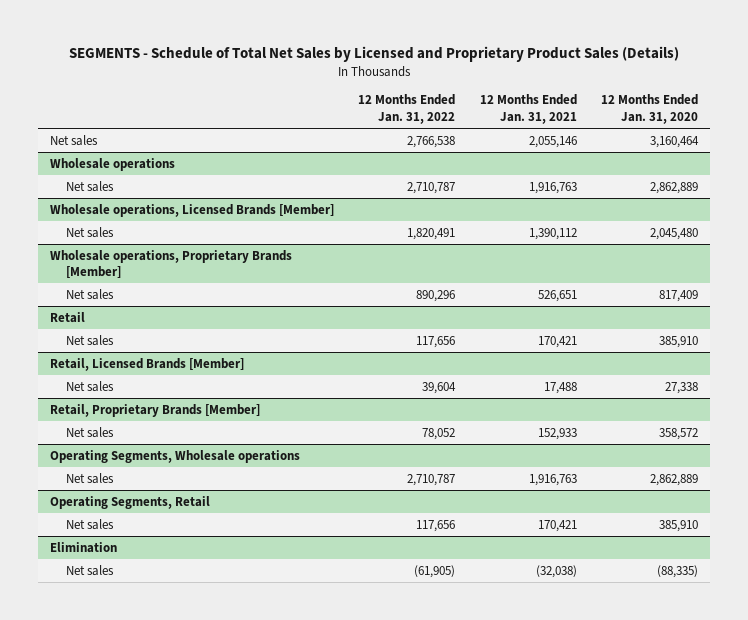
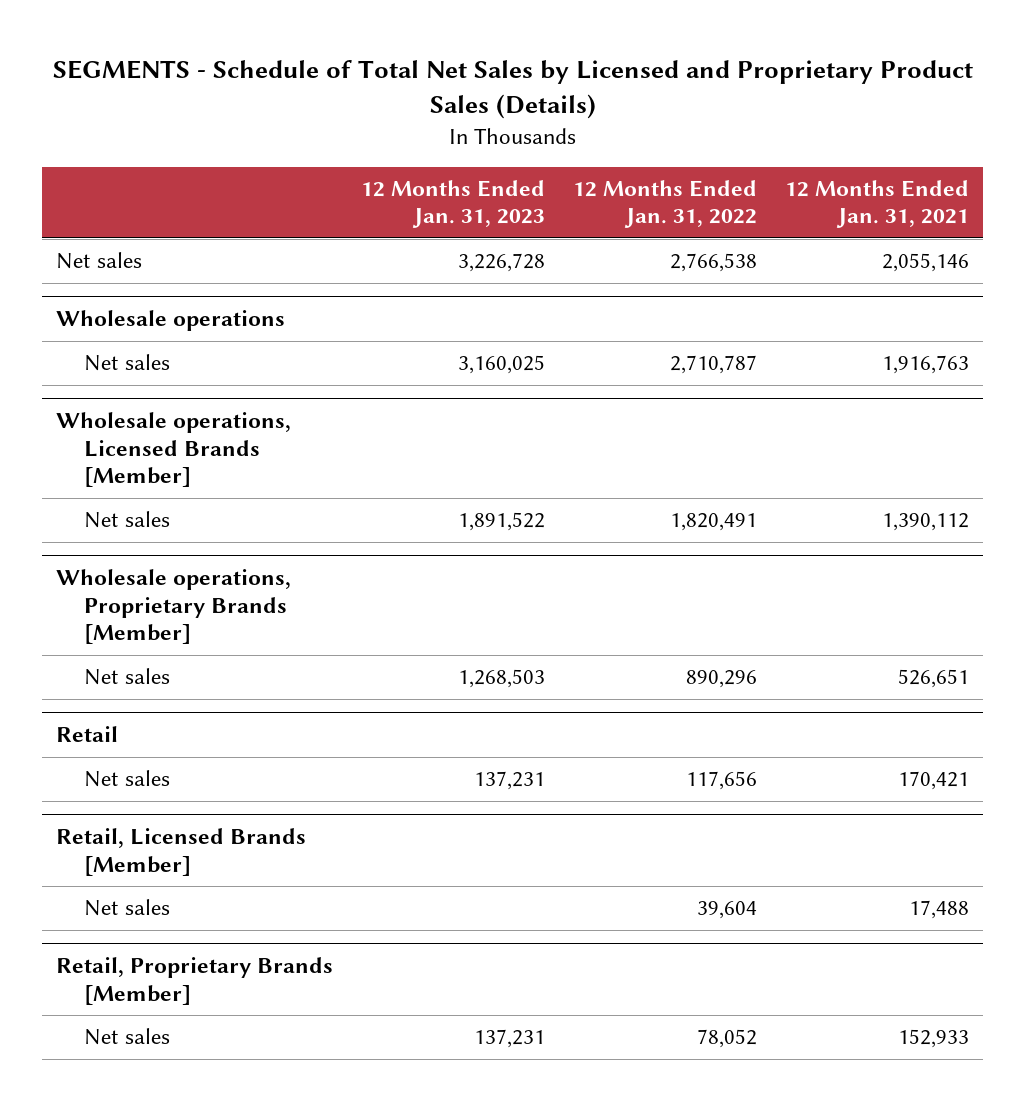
[600,94,698,125] 12 Months Ended Jan. 31, 2020 -> none
none -> [361,179,546,229] 12 Months Ended Jan. 31, 2023
[49,449,300,463] Operating Segments, Wholesale operations -> none
[66,472,115,484] Net sales -> none
[49,495,210,509] Operating Segments, Retail -> none
[66,518,115,530] Net sales -> none
[49,541,117,553] Elimination -> none
[66,564,115,576] Net sales -> none

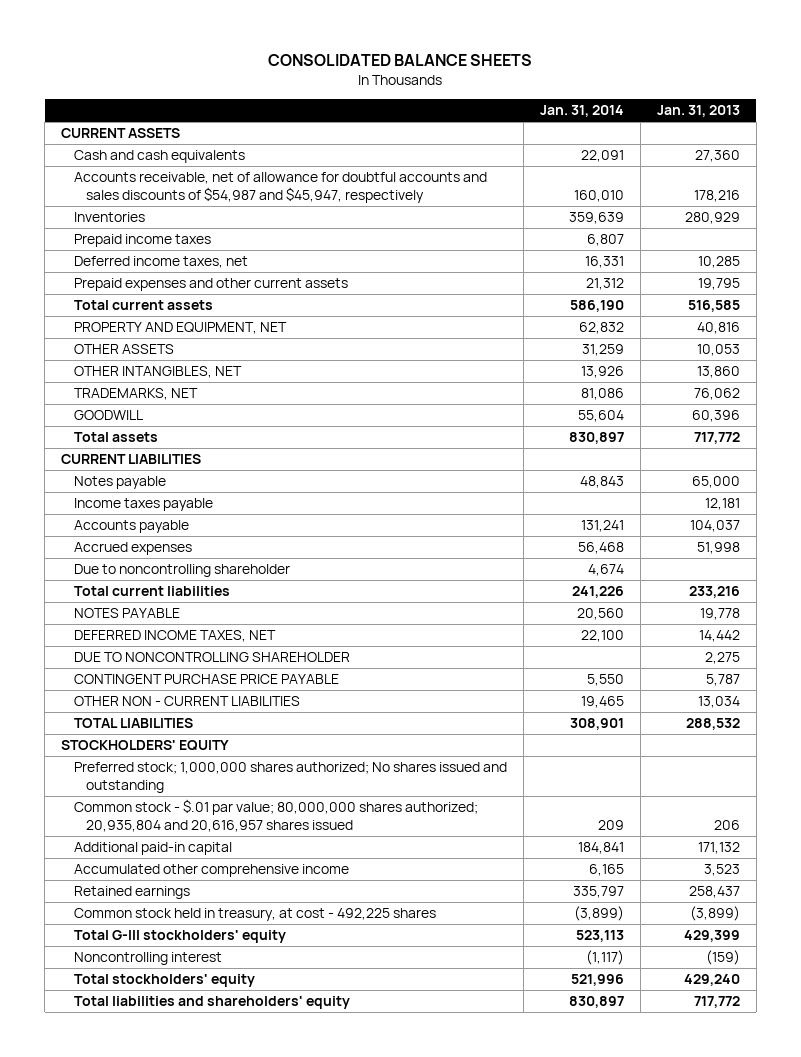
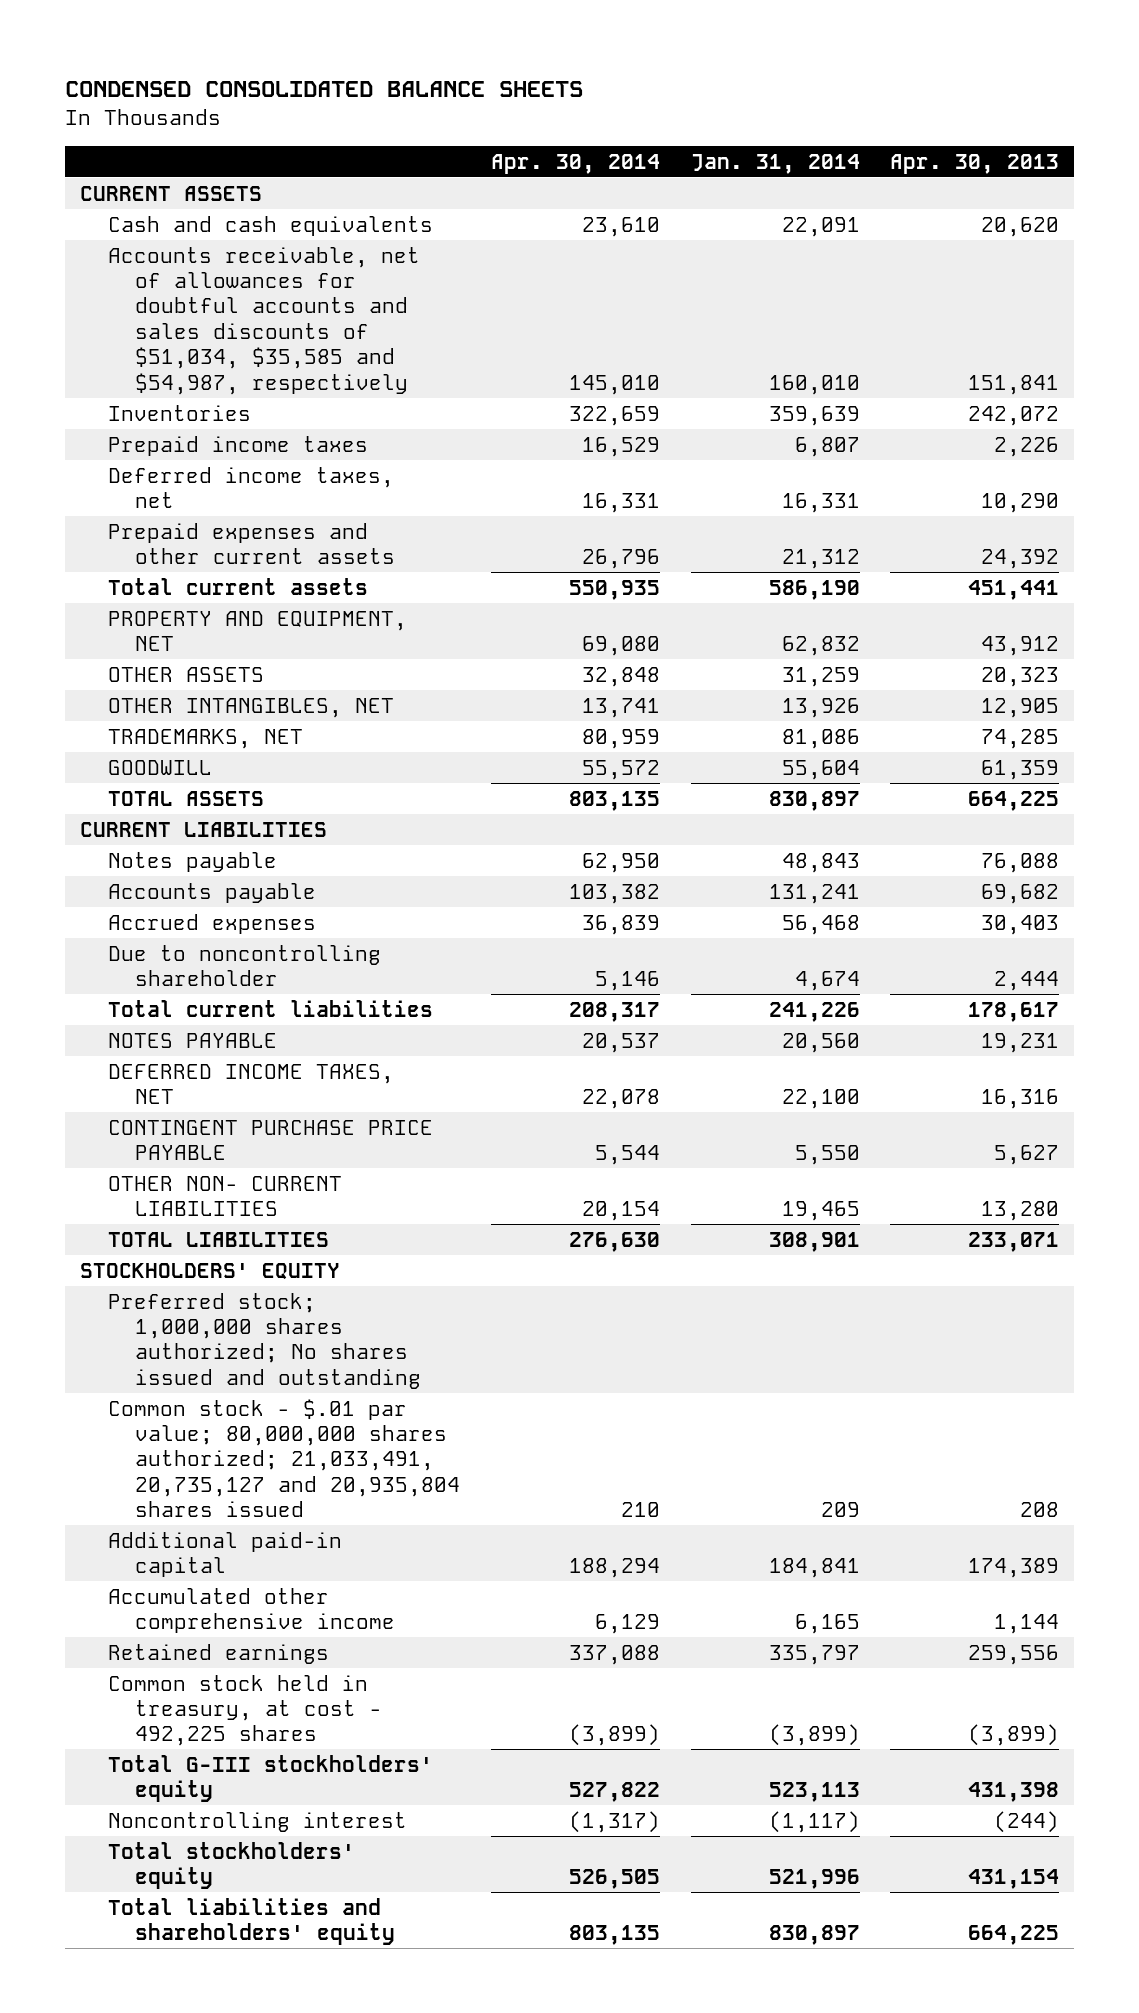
[268,54,533,67] CONSOLIDATED BALANCE SHEETS -> [64,81,583,98] CONDENSED CONSOLIDATED BALANCE SHEETS
[656,105,740,118] Jan. 31, 2013 -> none
none -> [490,153,660,174] Apr. 30, 2014
none -> [890,153,1060,174] Apr. 30, 2013
[73,172,487,204] Accounts receivable, net of allowance for doubtful accounts and sales discounts of $54,987 and $45,947, respectively -> [107,246,420,395] Accounts receivable, net of allowances for doubtful accounts and sales discounts of $51,034, $35,585 and $54,987, respectively
[73,432,158,443] Total assets -> [107,790,264,806] TOTAL ASSETS
[73,498,213,512] Income taxes payable -> none
[73,652,350,663] DUE TO NONCONTROLLING SHAREHOLDER -> none
[73,696,300,707] OTHER NON - CURRENT LIABILITIES -> [107,1175,342,1216] OTHER NON- CURRENT LIABILITIES
[73,799,478,833] Common stock - $.01 par value; 80,000,000 shares authorized; 20,935,804 and 20,616,957 shares issued -> [107,1398,461,1518] Common stock - $.01 par value; 80,000,000 shares authorized; 21,033,491, 20,735,127 and 20,935,804 shares issued

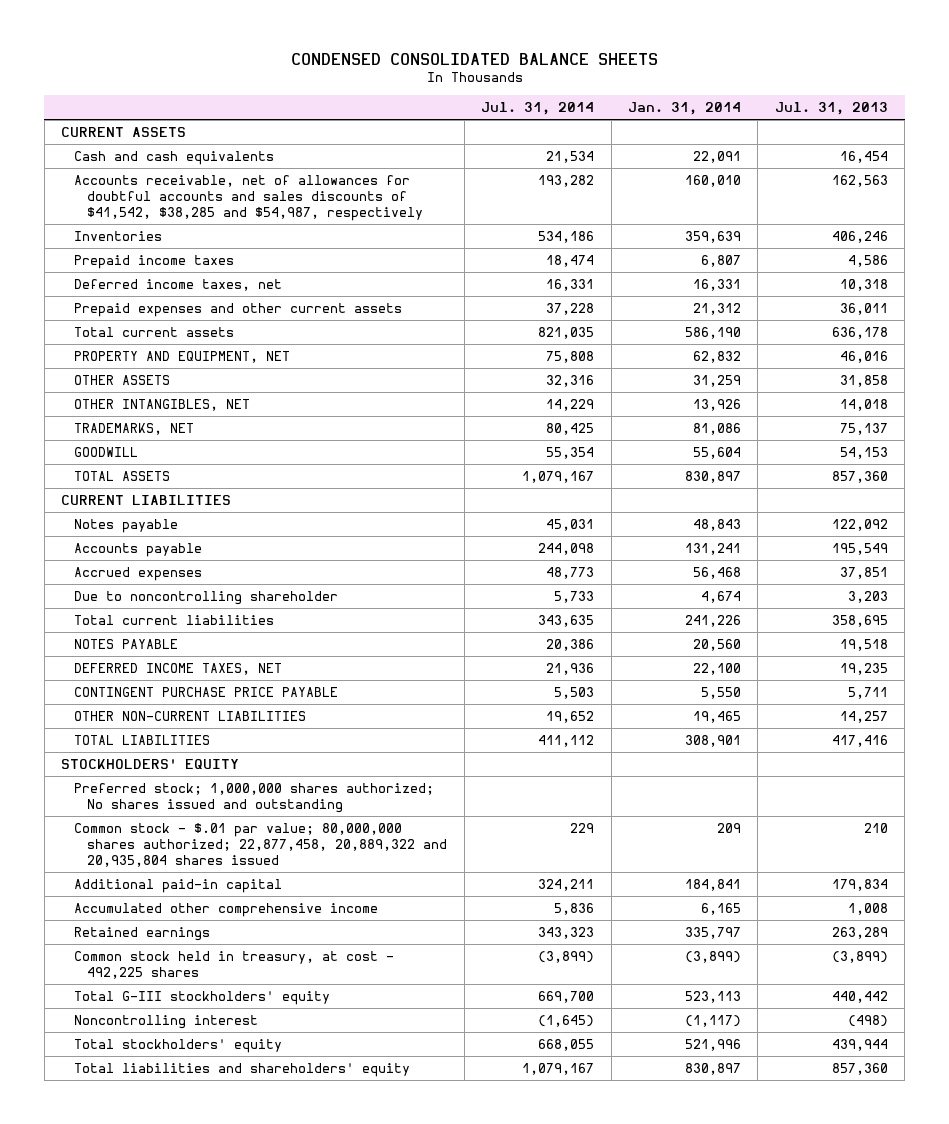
[490,153,660,174] Apr. 30, 2014 -> none
[890,153,1060,174] Apr. 30, 2013 -> none
none -> [481,101,595,115] Jul. 31, 2014
none -> [774,101,888,115] Jul. 31, 2013
[107,246,420,395] Accounts receivable, net of allowances for doubtful accounts and sales discounts of $51,034, $35,585 and $54,987, respectively -> [74,174,424,221] Accounts receivable, net of allowances for doubtful accounts and sales discounts of $41,542, $38,285 and $54,987, respectively
[107,1175,342,1216] OTHER NON- CURRENT LIABILITIES -> [74,710,307,721] OTHER NON-CURRENT LIABILITIES
[107,1398,461,1518] Common stock - $.01 par value; 80,000,000 shares authorized; 21,033,491, 20,735,127 and 20,935,804 shares issued -> [74,822,448,867] Common stock - $.01 par value; 80,000,000 shares authorized; 22,877,458, 20,889,322 and 20,935,804 shares issued

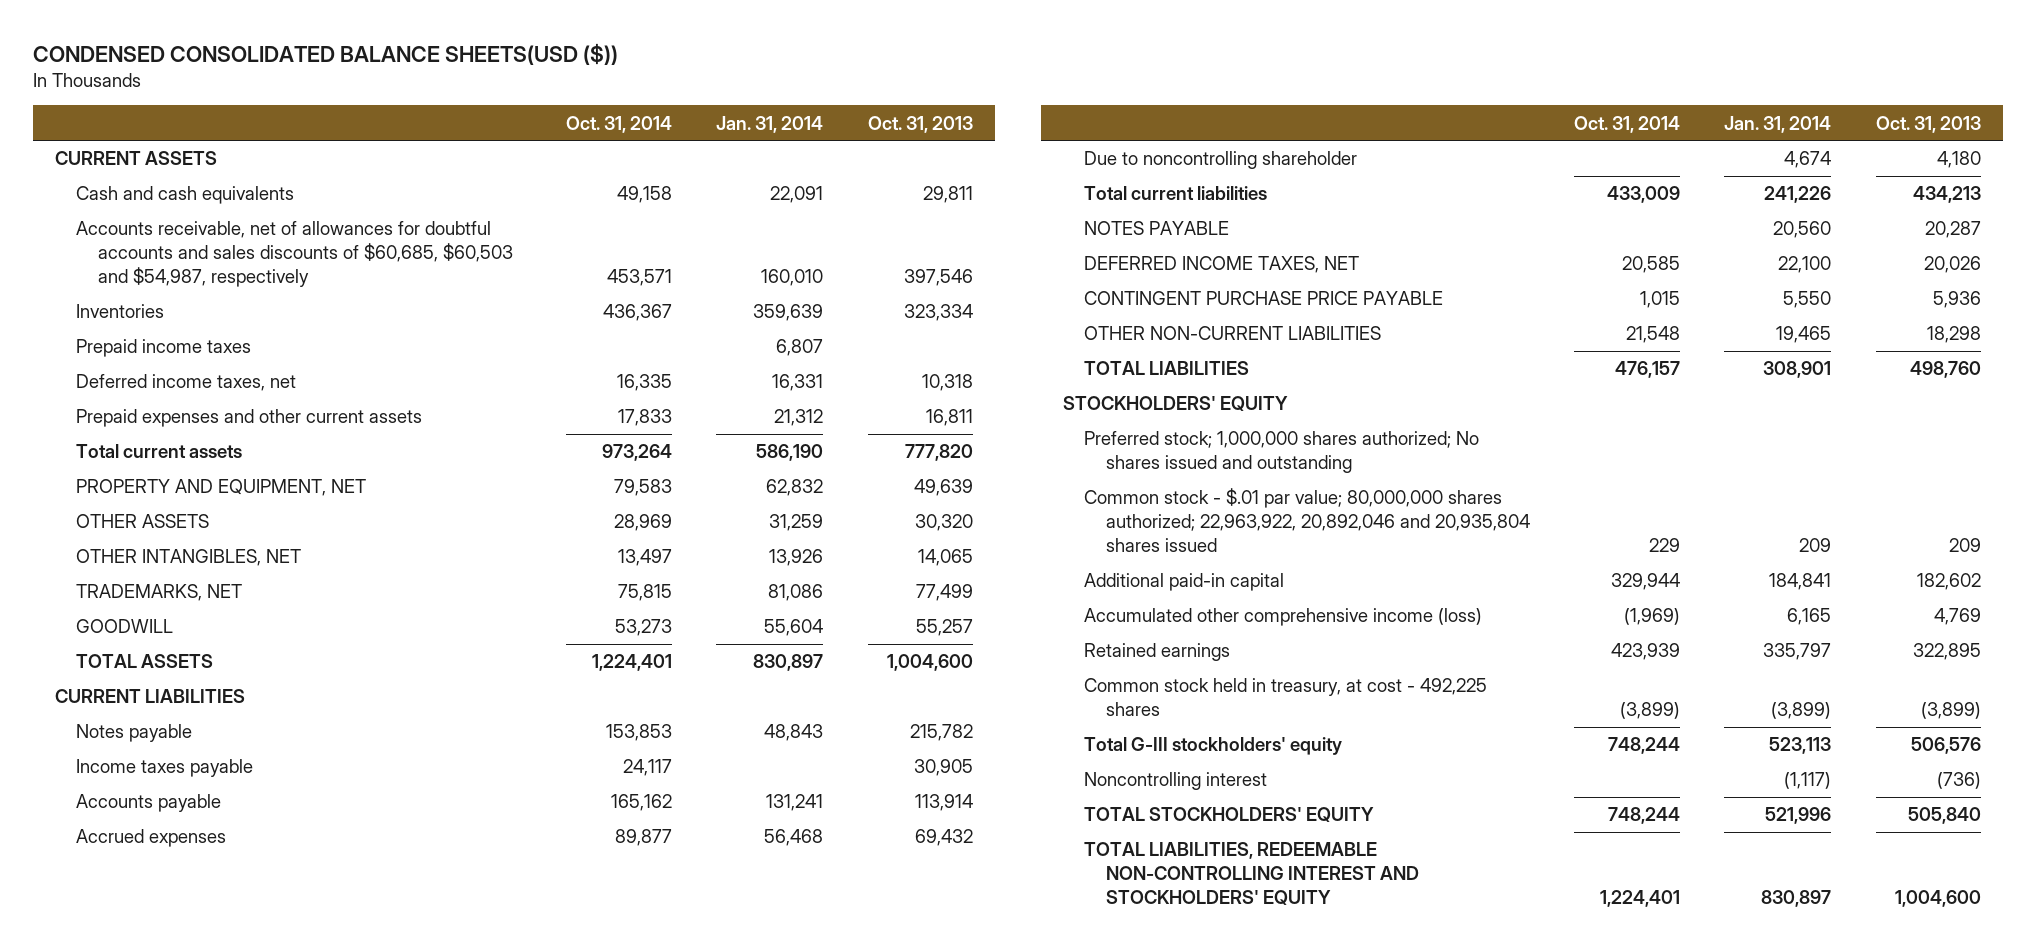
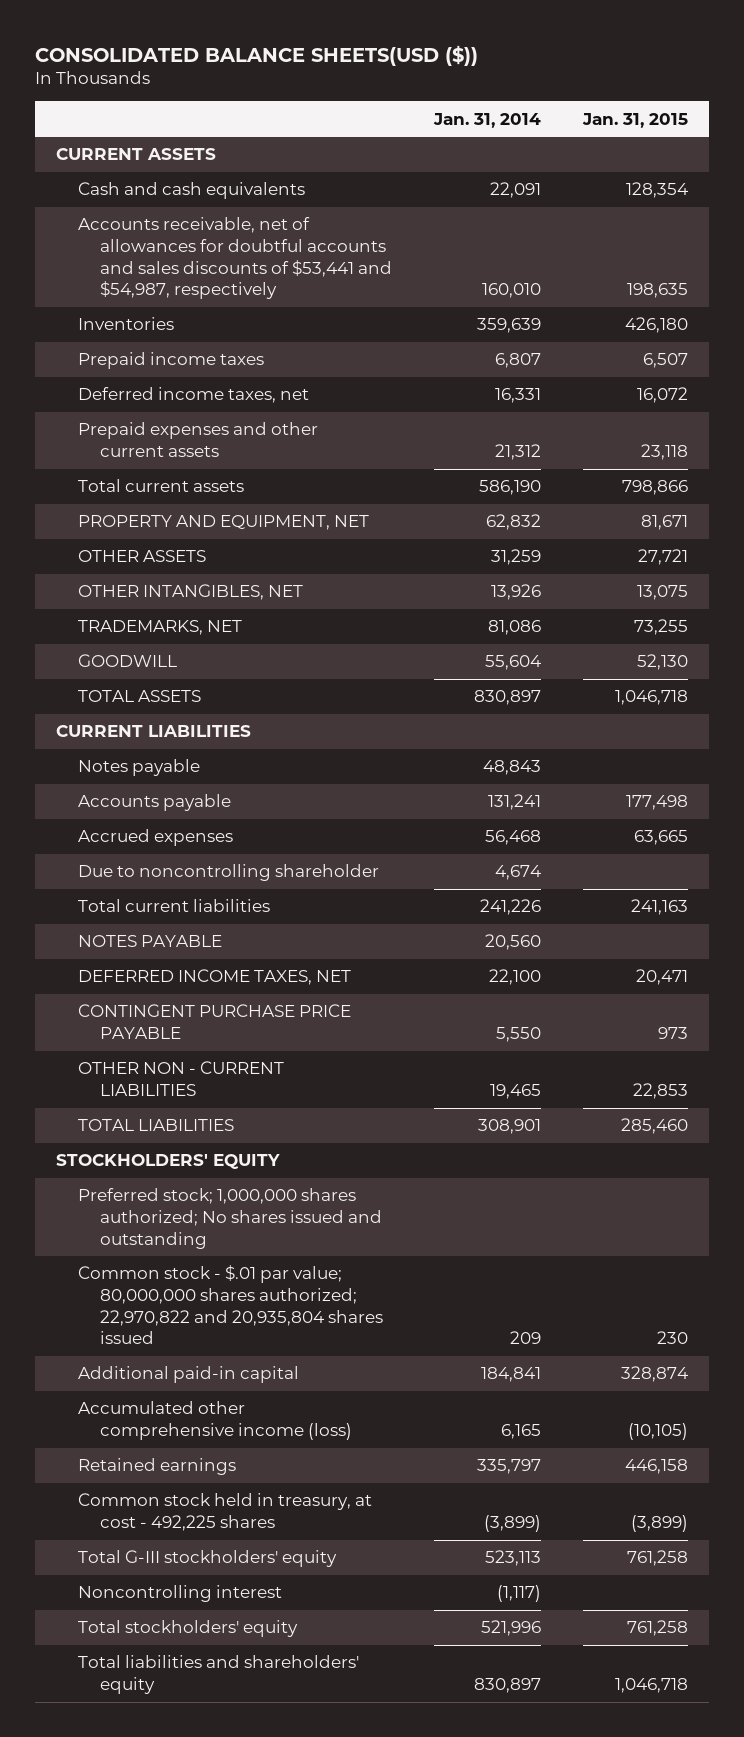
[33,42,619,65] CONDENSED CONSOLIDATED BALANCE SHEETS(USD ($)) -> [35,44,479,66] CONSOLIDATED BALANCE SHEETS(USD ($))
[566,115,673,133] Oct. 31, 2014 -> none
[867,115,973,133] Oct. 31, 2013 -> none
none -> [581,112,688,128] Jan. 31, 2015
[76,221,513,287] Accounts receivable, net of allowances for doubtful accounts and sales discounts of $60,685, $60,503 and $54,987, respectively -> [78,217,393,300] Accounts receivable, net of allowances for doubtful accounts and sales discounts of $53,441 and $54,987, respectively
[76,759,254,778] Income taxes payable -> none
[1084,326,1382,341] OTHER NON-CURRENT LIABILITIES -> [78,1061,285,1097] OTHER NON - CURRENT LIABILITIES
[1084,488,1530,552] Common stock - $.01 par value; 80,000,000 shares authorized; 22,963,922, 20,892,046 and 20,935,804 shares issued -> [78,1265,384,1345] Common stock - $.01 par value; 80,000,000 shares authorized; 22,970,822 and 20,935,804 shares issued
[1084,807,1375,823] TOTAL STOCKHOLDERS' EQUITY -> [78,1620,299,1638] Total stockholders' equity
[1084,842,1419,905] TOTAL LIABILITIES, REDEEMABLE NON-CONTROLLING INTEREST AND STOCKHOLDERS' EQUITY -> [78,1655,360,1695] Total liabilities and shareholders' equity

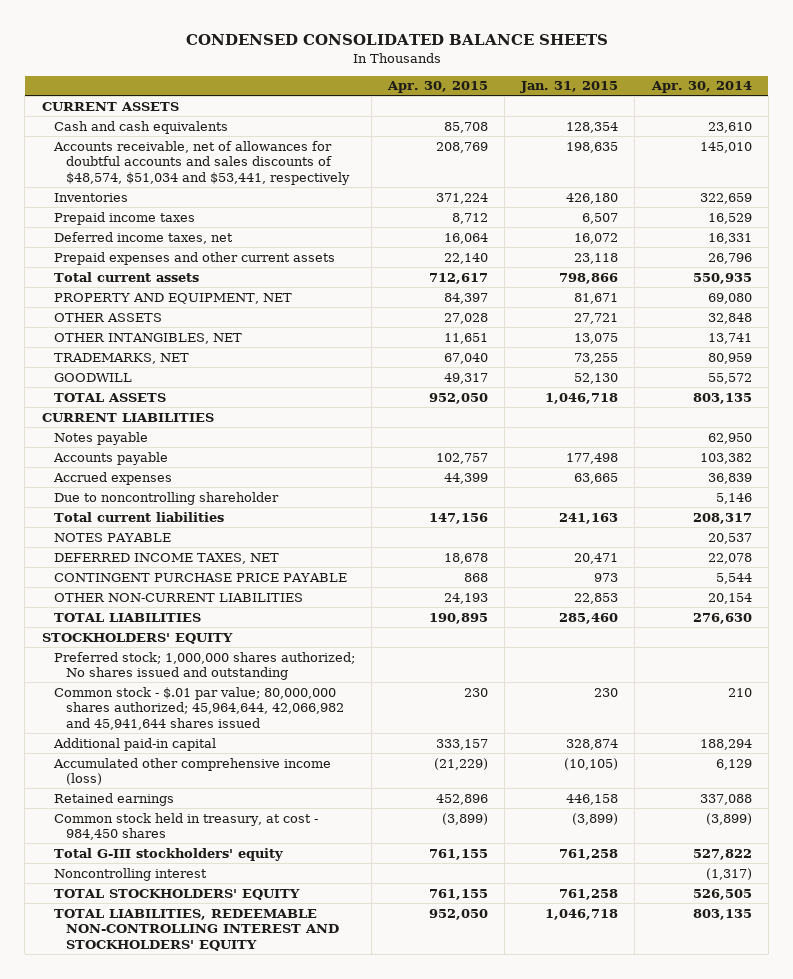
[35,44,479,66] CONSOLIDATED BALANCE SHEETS(USD ($)) -> [185,34,608,46] CONDENSED CONSOLIDATED BALANCE SHEETS
[433,112,542,128] Jan. 31, 2014 -> none
none -> [387,81,489,94] Apr. 30, 2015
none -> [650,81,752,94] Apr. 30, 2014
[78,217,393,300] Accounts receivable, net of allowances for doubtful accounts and sales discounts of $53,441 and $54,987, respectively -> [52,140,351,185] Accounts receivable, net of allowances for doubtful accounts and sales discounts of $48,574, $51,034 and $53,441, respectively
[78,1061,285,1097] OTHER NON - CURRENT LIABILITIES -> [53,592,303,602] OTHER NON-CURRENT LIABILITIES
[78,1265,384,1345] Common stock - $.01 par value; 80,000,000 shares authorized; 22,970,822 and 20,935,804 shares issued -> [53,686,345,730] Common stock - $.01 par value; 80,000,000 shares authorized; 45,964,644, 42,066,982 and 45,941,644 shares issued
[78,1493,373,1532] Common stock held in treasury, at cost - 492,225 shares -> [53,812,318,841] Common stock held in treasury, at cost - 984,450 shares
[78,1620,299,1638] Total stockholders' equity -> [53,888,300,900] TOTAL STOCKHOLDERS' EQUITY
[78,1655,360,1695] Total liabilities and shareholders' equity -> [53,908,340,951] TOTAL LIABILITIES, REDEEMABLE NON-CONTROLLING INTEREST AND STOCKHOLDERS' EQUITY

